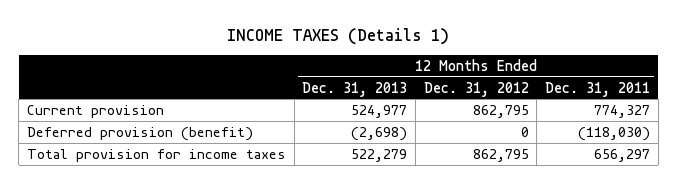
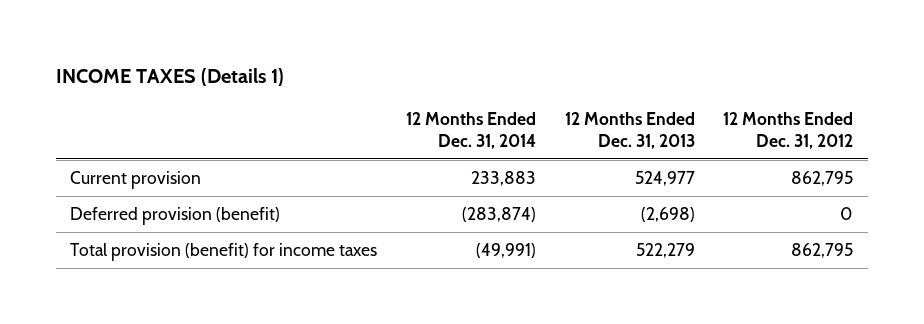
[544,81,650,97] Dec. 31, 2011 -> none
none -> [406,111,537,150] 12 Months Ended Dec. 31, 2014
[27,148,287,162] Total provision for income taxes -> [70,243,378,262] Total provision (benefit) for income taxes

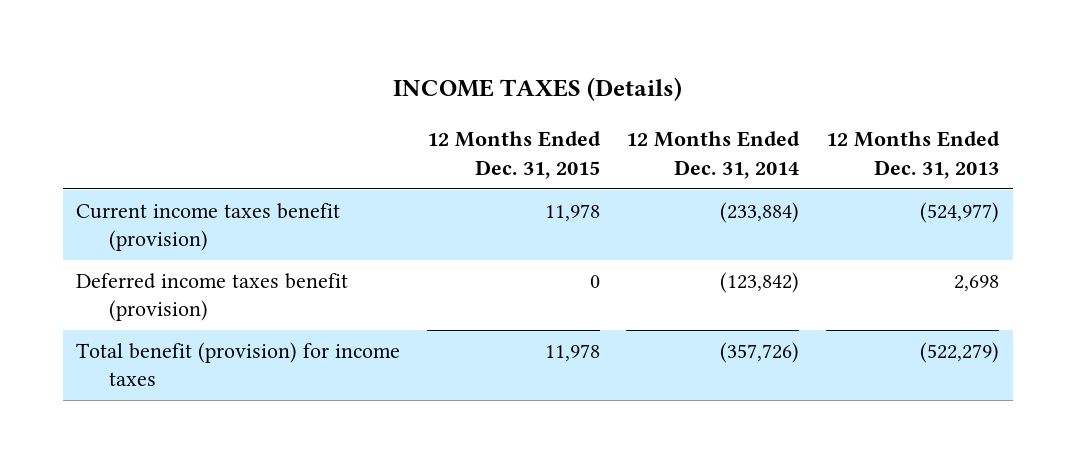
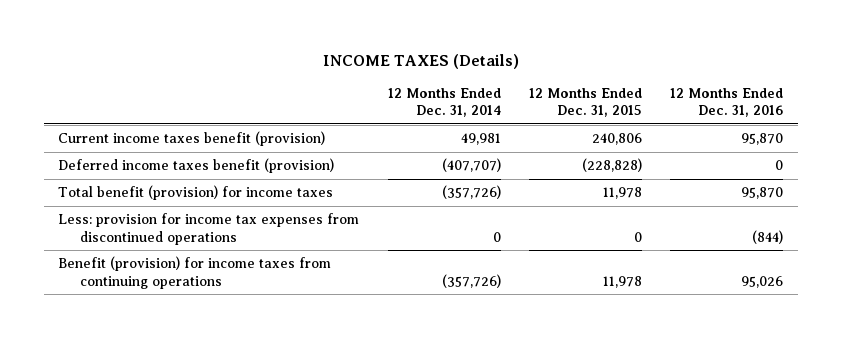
[826,131,1001,179] 12 Months Ended Dec. 31, 2013 -> none
none -> [670,88,784,118] 12 Months Ended Dec. 31, 2016
[544,204,600,222] 11,978 -> [591,133,642,146] 240,806
[720,202,800,224] (233,884) -> [460,133,501,146] 49,981
[589,275,600,289] 0 -> [581,158,642,173] (228,828)
[720,272,800,294] (123,842) -> [441,158,501,173] (407,707)
none -> [58,213,360,245] Less: provision for income tax expenses from discontinued operations
none -> [58,256,332,289] Benefit (provision) for income taxes from continuing operations

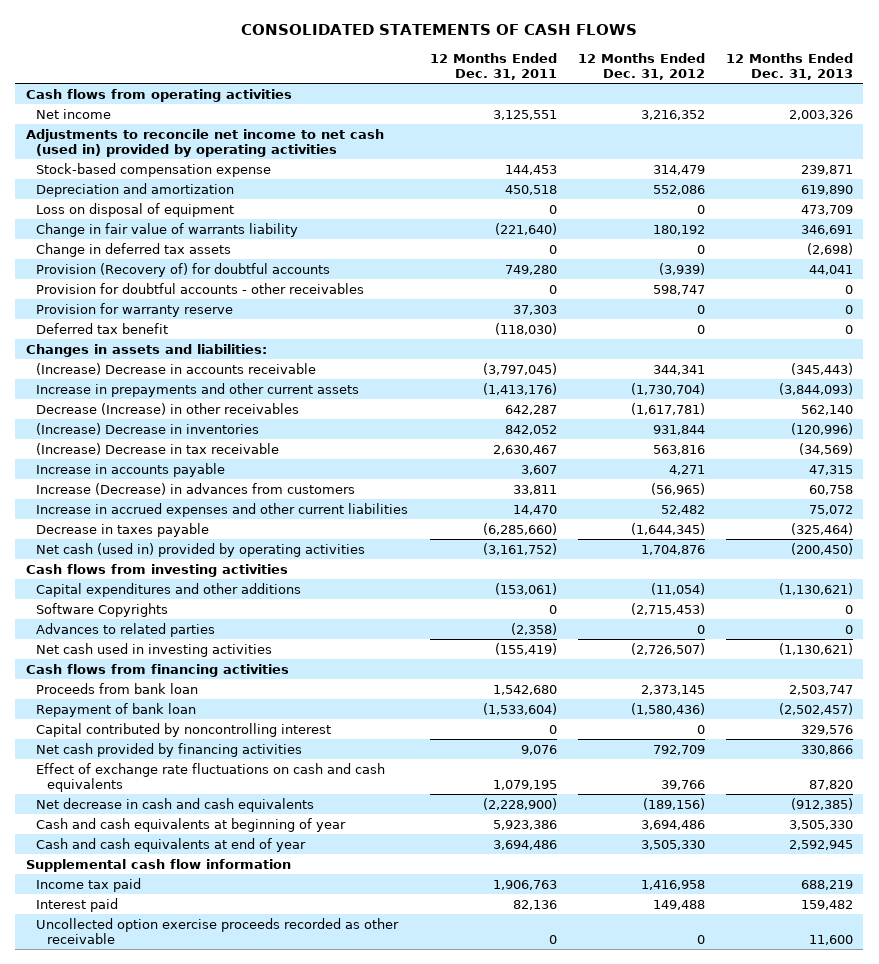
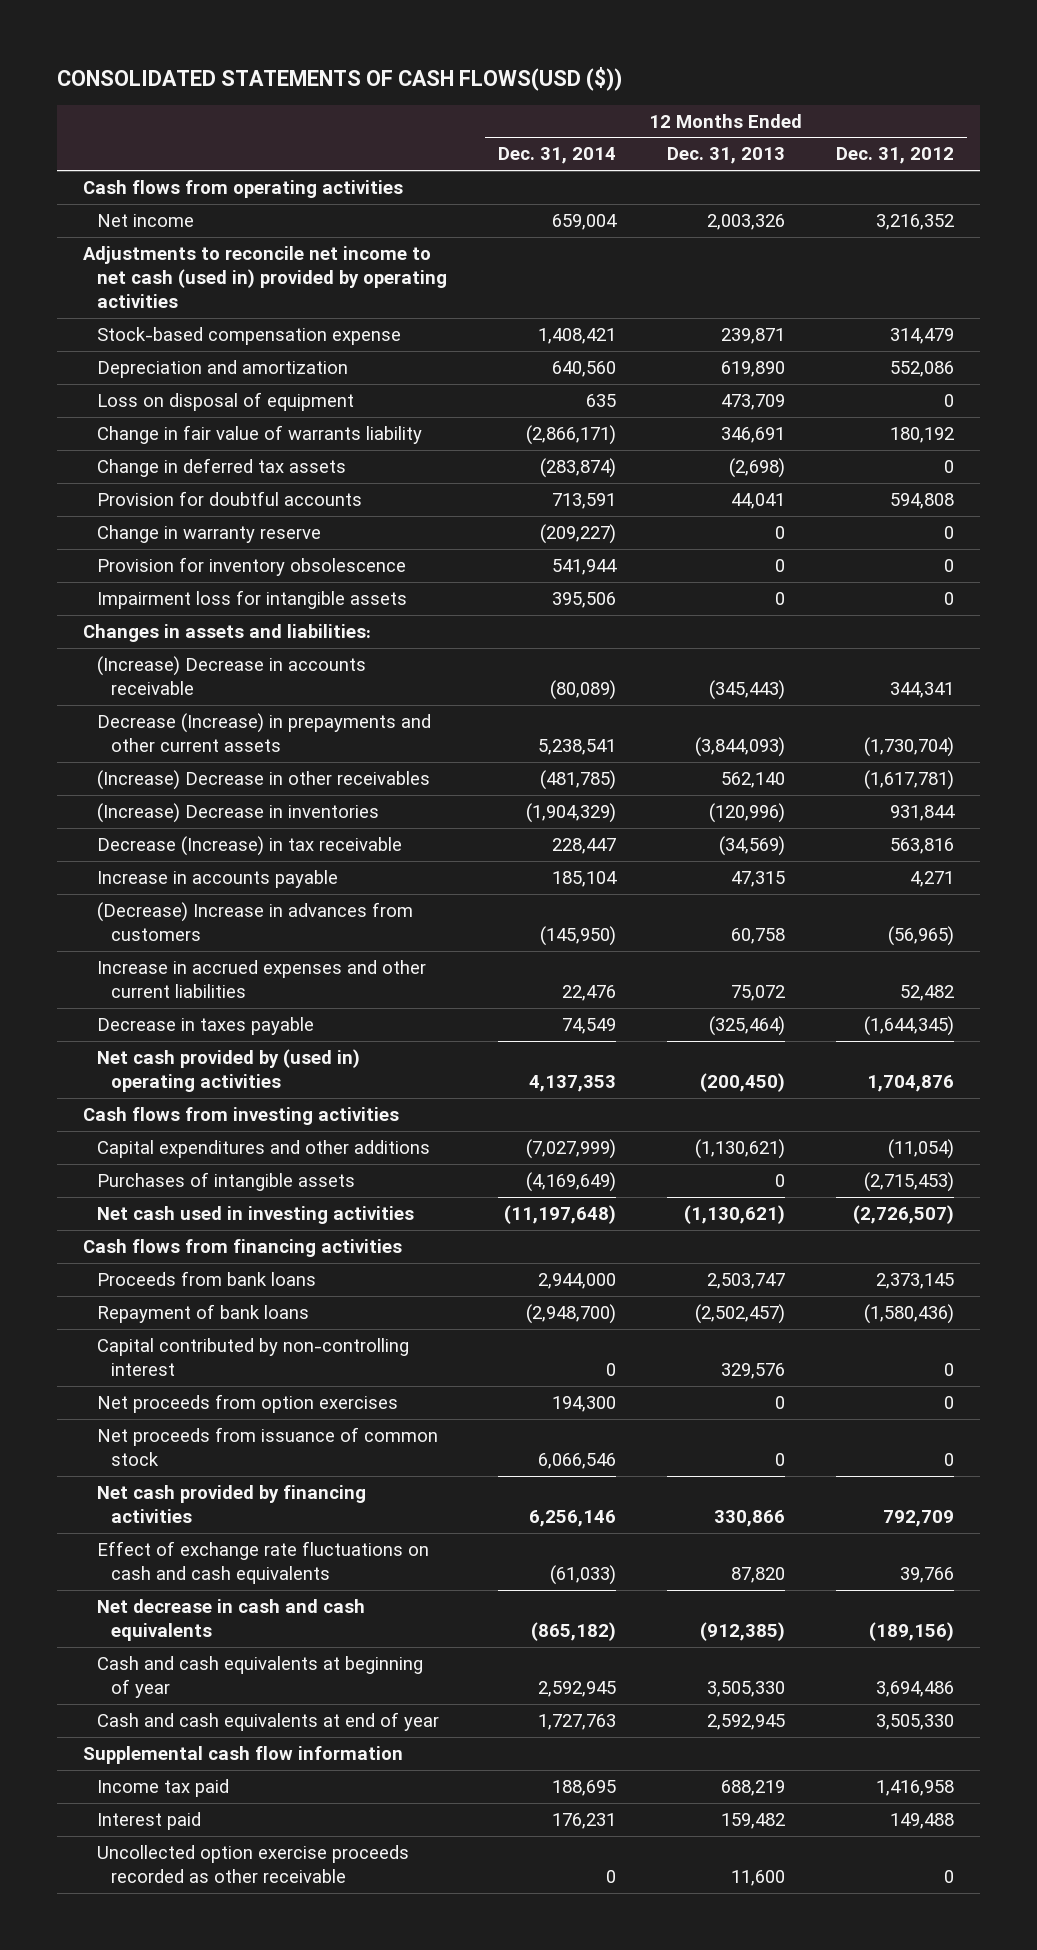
[241,24,638,36] CONSOLIDATED STATEMENTS OF CASH FLOWS -> [57,67,623,92] CONSOLIDATED STATEMENTS OF CASH FLOWS(USD ($))
[429,52,557,80] 12 Months Ended Dec. 31, 2011 -> none
none -> [498,147,617,165] Dec. 31, 2014
[36,262,331,277] Provision (Recovery of) for doubtful accounts -> none
[36,302,234,317] Provision for warranty reserve -> none
[36,322,169,334] Deferred tax benefit -> none
[36,282,365,294] Provision for doubtful accounts - other receivables -> [97,490,363,506] Provision for doubtful accounts
[652,284,705,295] 598,747 -> [890,492,955,509] 594,808
[844,284,853,294] 0 -> [731,492,786,509] 44,041
none -> [97,524,322,543] Change in warranty reserve
none -> [97,556,407,576] Provision for inventory obsolescence
none -> [97,589,408,609] Impairment loss for intangible assets
[36,382,360,397] Increase in prepayments and other current assets -> [97,712,432,752] Decrease (Increase) in prepayments and other current assets
[36,402,300,415] Decrease (Increase) in other receivables -> [97,769,431,790] (Increase) Decrease in other receivables
[36,442,280,455] (Increase) Decrease in tax receivable -> [97,835,403,856] Decrease (Increase) in tax receivable
[36,482,356,495] Increase (Decrease) in advances from customers -> [97,901,414,941] (Decrease) Increase in advances from customers
[36,542,366,557] Net cash (used in) provided by operating activities -> [97,1048,361,1092] Net cash provided by (used in) operating activities
[36,622,216,637] Advances to related parties -> none
[36,602,169,617] Software Copyrights -> [97,1171,356,1191] Purchases of intangible assets
[36,682,199,694] Proceeds from bank loan -> [97,1270,317,1286] Proceeds from bank loans
[36,702,197,717] Repayment of bank loan -> [97,1303,310,1323] Repayment of bank loans
[36,722,332,737] Capital contributed by noncontrolling interest -> [97,1337,410,1376] Capital contributed by non-controlling interest
none -> [97,1393,399,1413] Net proceeds from option exercises
none -> [97,1426,439,1466] Net proceeds from issuance of common stock

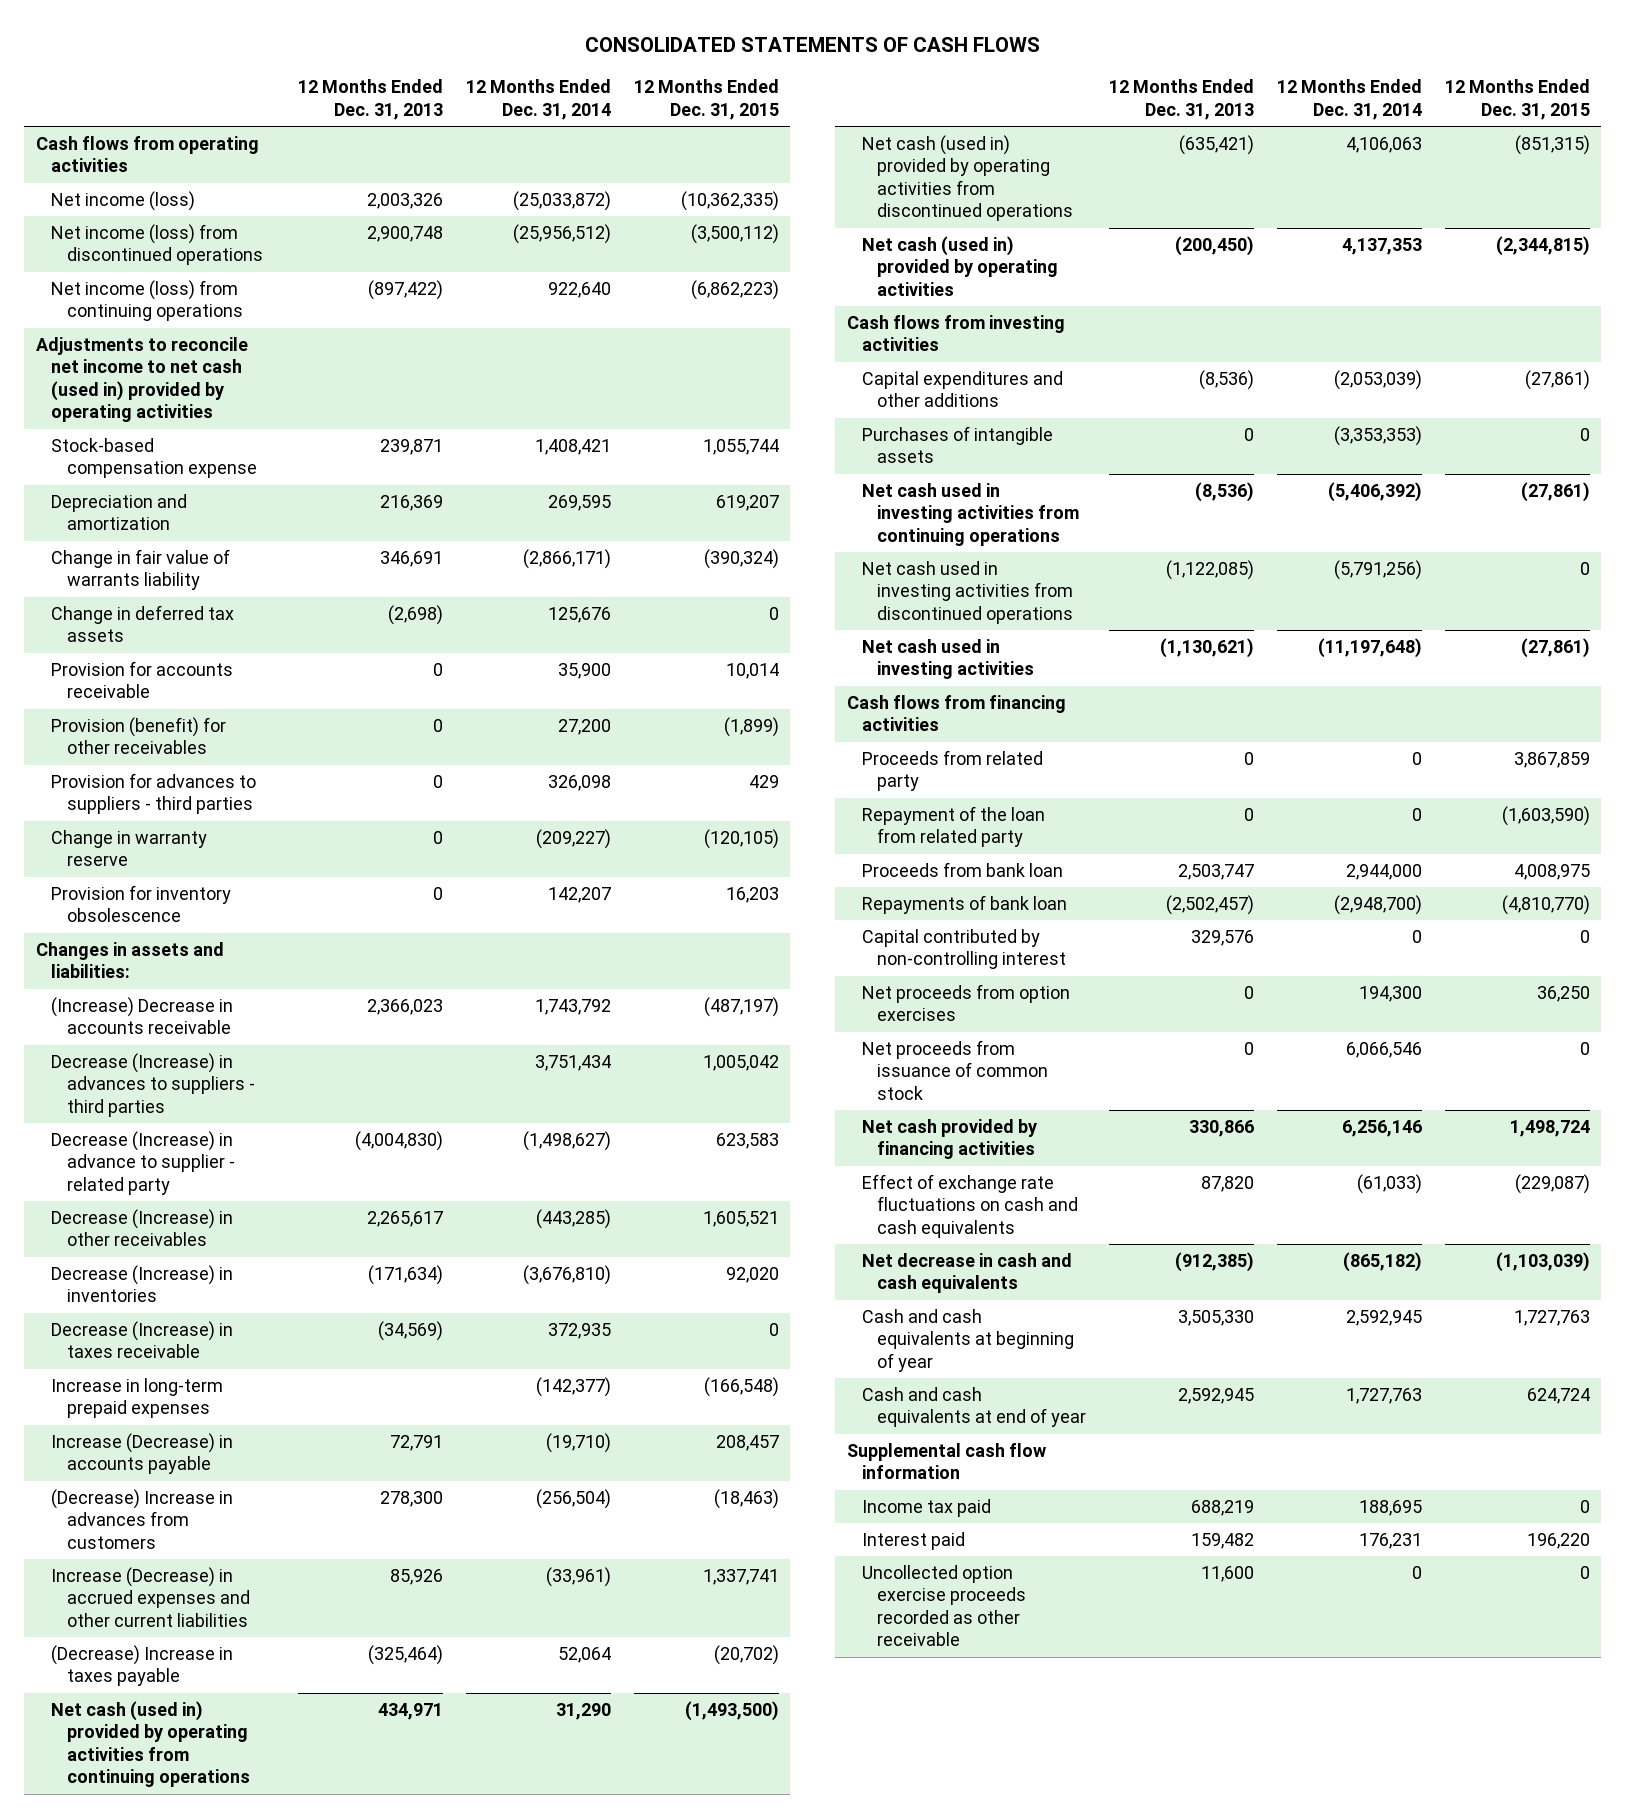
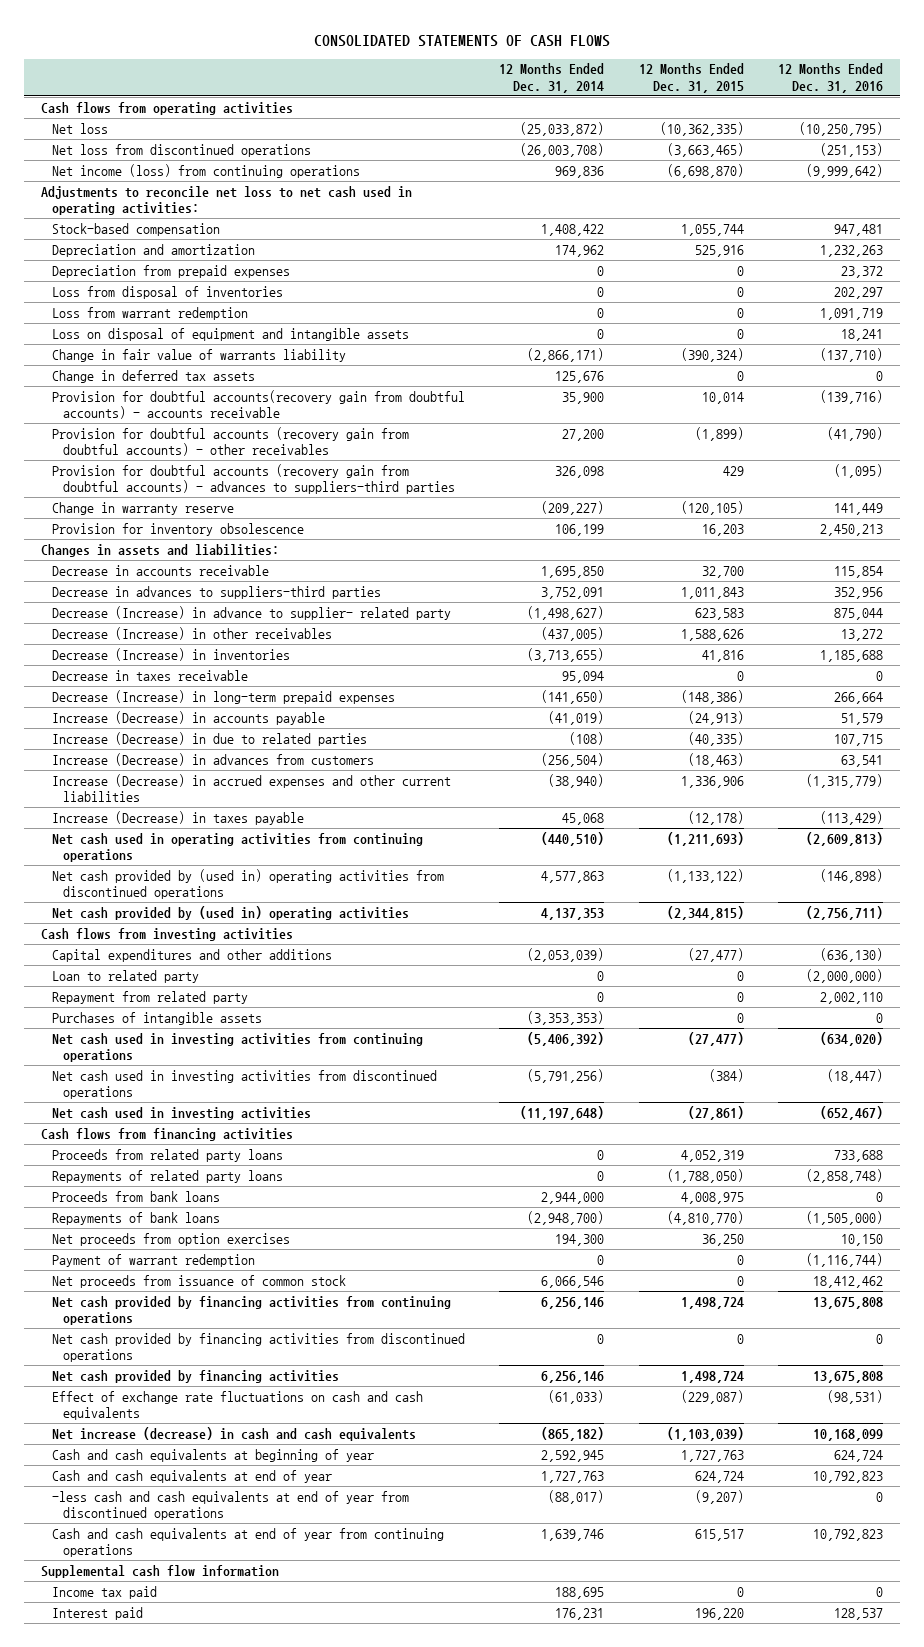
[298,79,444,120] 12 Months Ended Dec. 31, 2013 -> none
none -> [778,63,884,93] 12 Months Ended Dec. 31, 2016
[51,190,196,211] Net income (loss) -> [51,122,108,134] Net loss
[51,223,263,266] Net income (loss) from discontinued operations -> [51,143,311,157] Net loss from discontinued operations
[513,223,612,244] (25,956,512) -> [520,142,605,157] (26,003,708)
[690,223,779,244] (3,500,112) -> [666,142,744,157] (3,663,465)
[548,281,612,298] 922,640 -> [555,165,605,178] 969,836
[690,279,779,300] (6,862,223) -> [666,163,744,178] (6,698,870)
[35,336,248,423] Adjustments to reconcile net income to net cash (used in) provided by operating activities -> [40,185,412,215] Adjustments to reconcile net loss to net cash used in operating activities:
[51,437,257,479] Stock-based compensation expense -> [51,222,220,236] Stock-based compensation
[535,438,612,455] 1,408,421 -> [541,223,605,236] 1,408,422
[548,494,612,511] 269,595 -> [555,244,605,257] 174,962
[715,494,779,511] 619,207 -> [694,244,744,257] 525,916
none -> [51,264,290,278] Depreciation from prepaid expenses
none -> [51,285,283,299] Loss from disposal of inventories
none -> [51,306,248,320] Loss from warrant redemption
none -> [51,327,409,341] Loss on disposal of equipment and intangible assets
[51,660,234,699] Provision for accounts receivable -> [51,389,465,419] Provision for doubtful accounts(recovery gain from doubtful accounts) - accounts receivable
[51,716,227,755] Provision (benefit) for other receivables -> [51,426,409,456] Provision for doubtful accounts (recovery gain from doubtful accounts) - other receivables
[51,772,257,815] Provision for advances to suppliers - third parties -> [51,463,456,494] Provision for doubtful accounts (recovery gain from doubtful accounts) - advances to suppliers-third parties
[548,886,612,903] 142,207 -> [555,523,605,536] 106,199
[51,996,234,1035] (Increase) Decrease in accounts receivable -> [51,564,269,576] Decrease in accounts receivable
[535,998,612,1015] 1,743,792 -> [541,565,605,578] 1,695,850
[703,996,779,1017] (487,197) -> [701,565,744,578] 32,700
[51,1052,255,1117] Decrease (Increase) in advances to suppliers - third parties -> [51,585,381,599] Decrease in advances to suppliers-third parties
[535,1054,612,1071] 3,751,434 -> [541,586,605,599] 3,752,091
[702,1054,779,1071] 1,005,042 -> [680,586,744,599] 1,011,843
[51,1130,235,1195] Decrease (Increase) in advance to supplier - related party -> [51,605,451,620] Decrease (Increase) in advance to supplier- related party
[536,1208,612,1229] (443,285) -> [541,626,605,641] (437,005)
[702,1210,779,1227] 1,605,521 -> [680,628,744,641] 1,588,626
[523,1264,612,1285] (3,676,810) -> [527,647,605,662] (3,713,655)
[725,1266,779,1283] 92,020 -> [701,649,744,662] 41,816
[51,1320,234,1359] Decrease (Increase) in taxes receivable -> [51,669,248,681] Decrease in taxes receivable
[548,1322,612,1339] 372,935 -> [562,670,605,683] 95,094
[51,1377,224,1419] Increase in long-term prepaid expenses -> [51,689,395,704] Decrease (Increase) in long-term prepaid expenses
[536,1376,612,1397] (142,377) -> [541,689,605,704] (141,650)
[703,1376,779,1397] (166,548) -> [680,689,744,704] (148,386)
[546,1432,612,1453] (19,710) -> [548,710,605,725] (41,019)
[715,1434,779,1451] 208,457 -> [687,710,744,725] (24,913)
none -> [51,731,367,746] Increase (Decrease) in due to related parties
[51,1488,234,1549] (Decrease) Increase in advances from customers -> [51,752,374,766] Increase (Decrease) in advances from customers
[546,1566,612,1587] (33,961) -> [548,773,605,788] (38,940)
[702,1568,779,1585] 1,337,741 -> [680,775,744,788] 1,336,906
[51,1644,234,1687] (Decrease) Increase in taxes payable -> [51,810,304,825] Increase (Decrease) in taxes payable
[558,1646,612,1663] 52,064 -> [562,812,605,825] 45,068
[713,1644,779,1665] (20,702) -> [687,810,744,825] (12,178)
[51,1700,250,1788] Net cash (used in) provided by operating activities from continuing operations -> [51,832,423,862] Net cash used in operating activities from continuing operations
[556,1702,612,1720] 31,290 -> [541,831,605,846] (440,510)
[684,1700,779,1721] (1,493,500) -> [666,831,744,846] (1,211,693)
[861,134,1074,222] Net cash (used in) provided by operating activities from discontinued operations -> [51,868,444,899] Net cash provided by (used in) operating activities from discontinued operations
[1345,136,1422,153] 4,106,063 -> [541,870,605,883] 4,577,863
[1514,134,1590,155] (851,315) -> [666,868,744,883] (1,133,122)
[861,235,1059,296] Net cash (used in) provided by operating activities -> [51,905,409,920] Net cash provided by (used in) operating activities
[1524,369,1590,390] (27,861) -> [687,947,744,962] (27,477)
none -> [51,969,199,983] Loan to related party
none -> [51,990,248,1004] Repayment from related party
[1520,481,1590,502] (27,861) -> [687,1031,744,1046] (27,477)
[1579,561,1590,575] 0 -> [708,1068,744,1082] (384)
[861,928,1067,970] Capital contributed by non-controlling interest -> none
[861,749,1043,792] Proceeds from related party -> [51,1148,283,1162] Proceeds from related party loans
[1513,751,1590,768] 3,867,859 -> [680,1149,744,1162] 4,052,319
[861,805,1045,848] Repayment of the loan from related party -> [51,1169,283,1183] Repayments of related party loans
[1501,805,1590,826] (1,603,590) -> [666,1168,744,1183] (1,788,050)
[861,861,1063,877] Proceeds from bank loan -> [51,1190,220,1202] Proceeds from bank loans
[861,894,1067,914] Repayments of bank loan -> [51,1211,220,1225] Repayments of bank loans
none -> [51,1253,255,1267] Payment of warrant redemption
none -> [51,1295,451,1325] Net cash provided by financing activities from continuing operations
none -> [51,1332,465,1362] Net cash provided by financing activities from discontinued operations
[861,1252,1072,1294] Net decrease in cash and cash equivalents -> [51,1426,416,1441] Net increase (decrease) in cash and cash equivalents
none -> [51,1490,409,1520] -less cash and cash equivalents at end of year from discontinued operations
none -> [51,1527,444,1557] Cash and cash equivalents at end of year from continuing operations
[861,1564,1027,1647] Uncollected option exercise proceeds recorded as other receivable -> none

